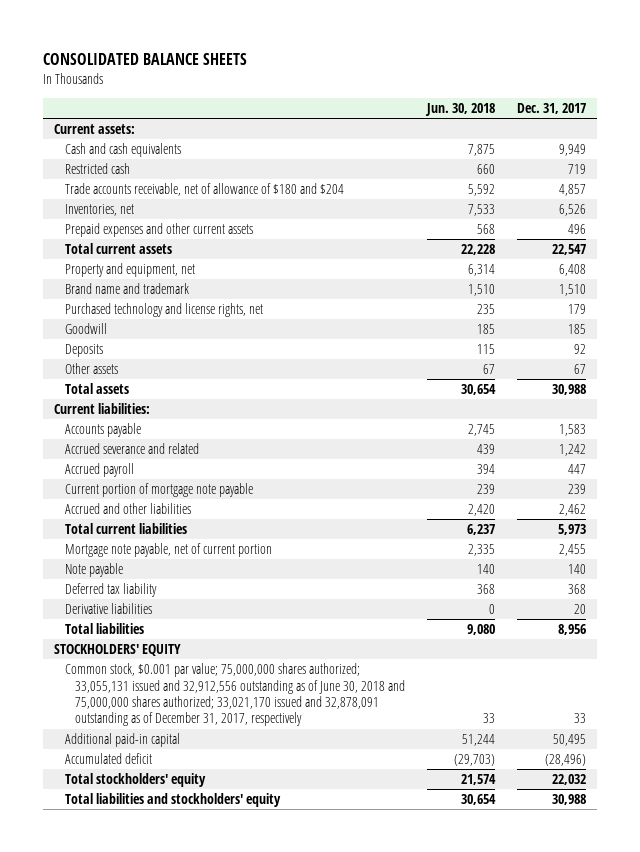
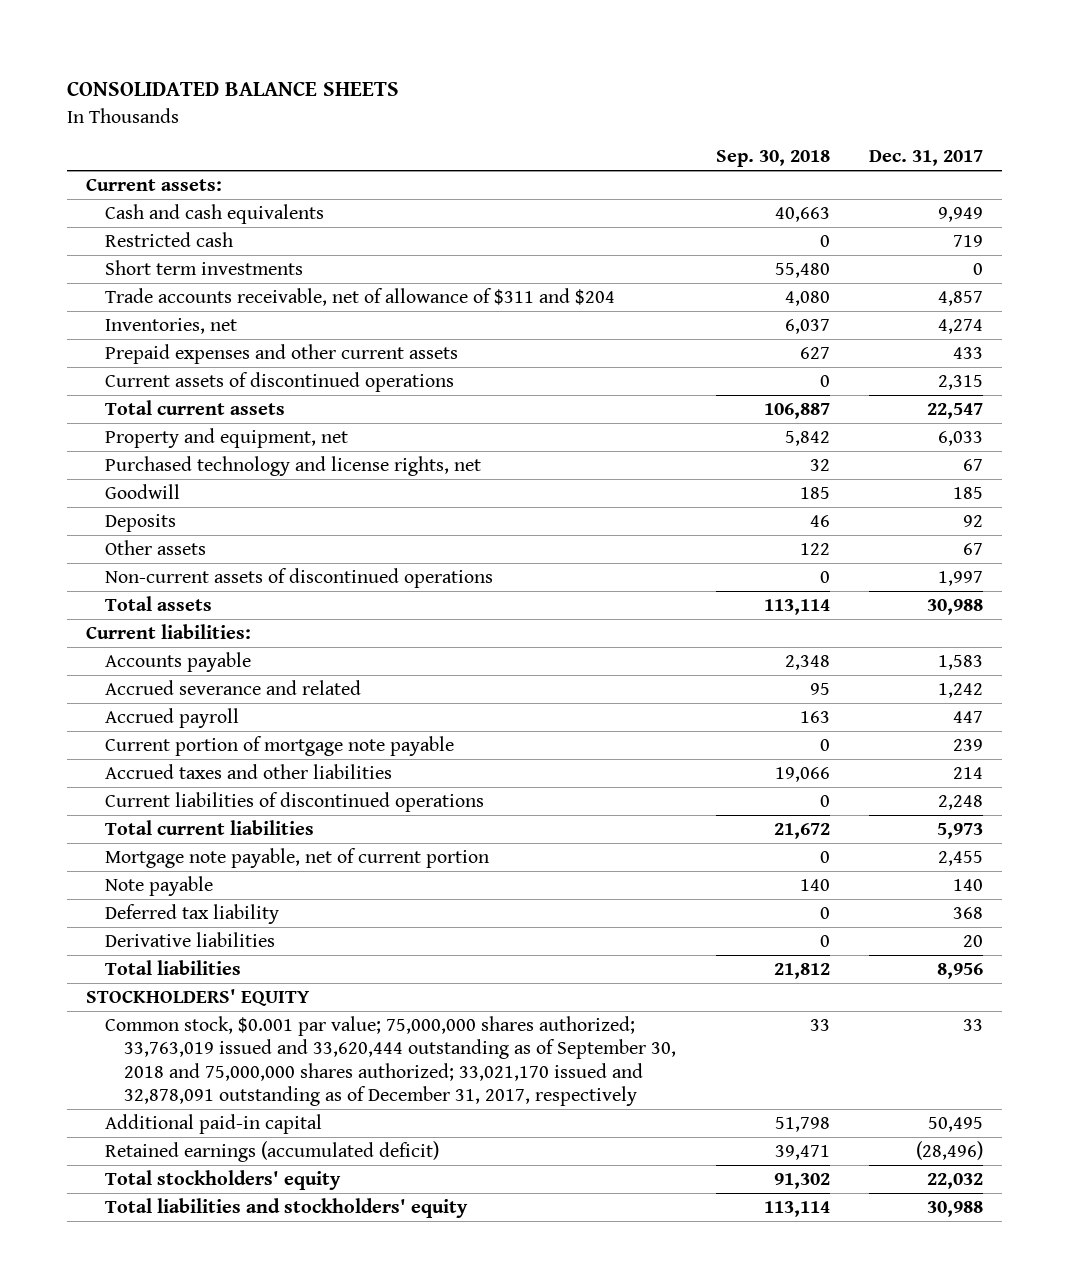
[425,103,496,117] Jun. 30, 2018 -> none
none -> [715,150,830,168] Sep. 30, 2018
none -> [105,260,304,276] Short term investments
[64,183,344,197] Trade accounts receivable, net of allowance of $180 and $204 -> [105,288,616,307] Trade accounts receivable, net of allowance of $311 and $204
[558,204,586,217] 6,526 -> [937,319,983,335] 4,274
[567,224,586,235] 496 -> [952,347,983,360] 433
none -> [105,372,455,393] Current assets of discontinued operations
[64,283,189,295] Brand name and trademark -> none
[558,264,586,277] 6,408 -> [937,431,983,447] 6,033
[567,304,586,315] 179 -> [962,459,983,472] 67
none -> [105,568,494,589] Non-current assets of discontinued operations
[64,503,191,515] Accrued and other liabilities -> [105,764,393,780] Accrued taxes and other liabilities
[558,504,586,517] 2,462 -> [952,767,983,780] 214
none -> [105,792,485,813] Current liabilities of discontinued operations
[64,663,406,727] Common stock, $0.001 par value; 75,000,000 shares authorized; 33,055,131 issued and 32,912,556 outstanding as of June 30, 2018 and 75,000,000 shares authorized; 33,021,170 issued and 32,878,091 outstanding as of December 31, 2017, respectively -> [105,1016,677,1106] Common stock, $0.001 par value; 75,000,000 shares authorized; 33,763,019 issued and 33,620,444 outstanding as of September 30, 2018 and 75,000,000 shares authorized; 33,021,170 issued and 32,878,091 outstanding as of December 31, 2017, respectively
[64,753,152,765] Accumulated deficit -> [105,1141,440,1163] Retained earnings (accumulated deficit)

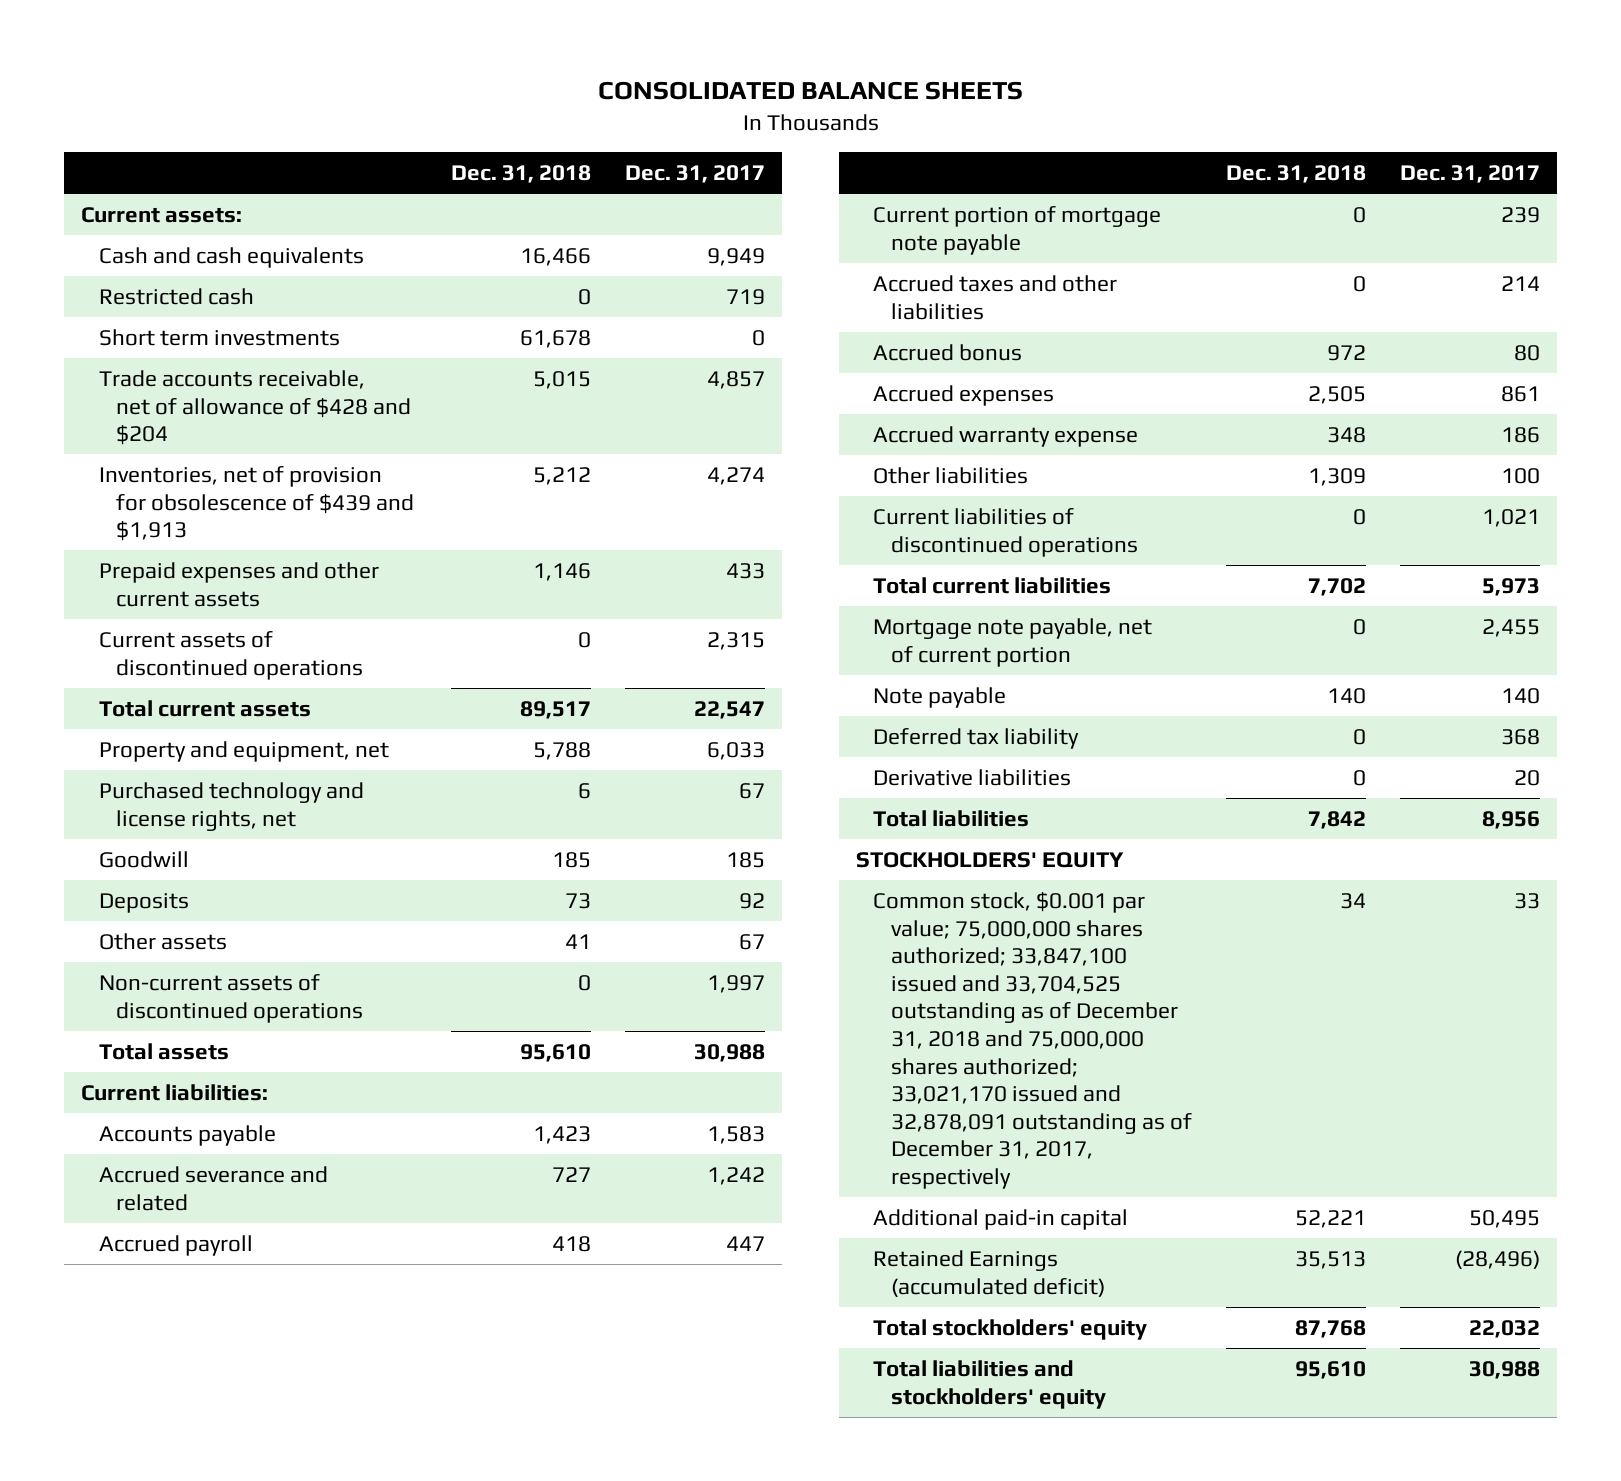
[715,150,830,168] Sep. 30, 2018 -> none
none -> [451,165,592,184] Dec. 31, 2018
[105,288,616,307] Trade accounts receivable, net of allowance of $311 and $204 -> [98,369,412,446] Trade accounts receivable, net of allowance of $428 and $204
[105,318,238,335] Inventories, net -> [98,465,415,542] Inventories, net of provision for obsolescence of $439 and $1,913
none -> [873,343,1023,361] Accrued bonus
none -> [873,384,1055,406] Accrued expenses
none -> [873,425,1139,447] Accrued warranty expense
none -> [873,466,1029,484] Other liabilities
[937,795,983,811] 2,248 -> [1481,508,1540,527] 1,021
[105,1016,677,1106] Common stock, $0.001 par value; 75,000,000 shares authorized; 33,763,019 issued and 33,620,444 outstanding as of September 30, 2018 and 75,000,000 shares authorized; 33,021,170 issued and 32,878,091 outstanding as of December 31, 2017, respectively -> [873,891,1192,1190] Common stock, $0.001 par value; 75,000,000 shares authorized; 33,847,100 issued and 33,704,525 outstanding as of December 31, 2018 and 75,000,000 shares authorized; 33,021,170 issued and 32,878,091 outstanding as of December 31, 2017, respectively
[105,1141,440,1163] Retained earnings (accumulated deficit) -> [873,1249,1105,1297] Retained Earnings (accumulated deficit)

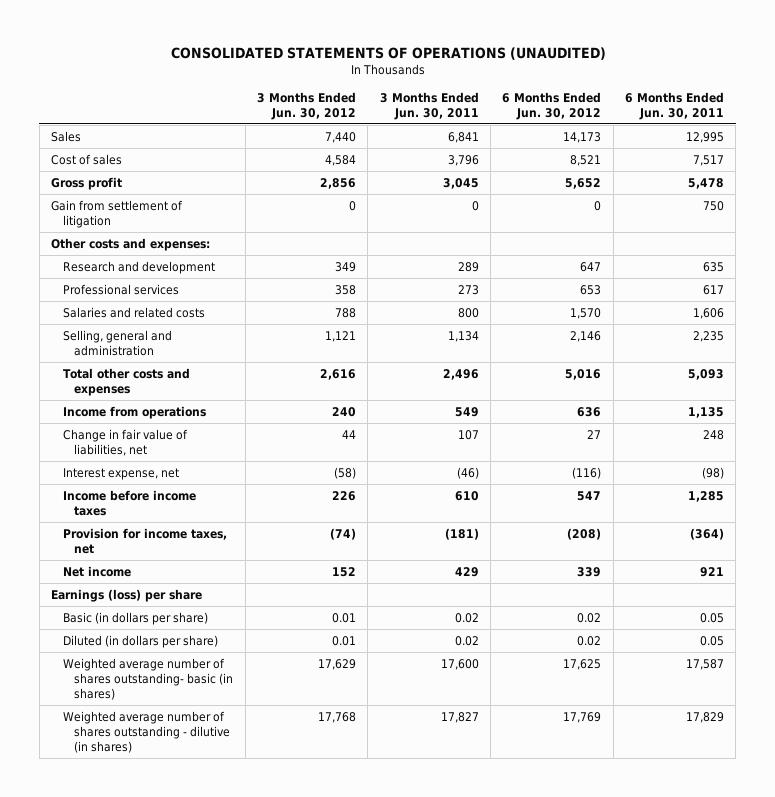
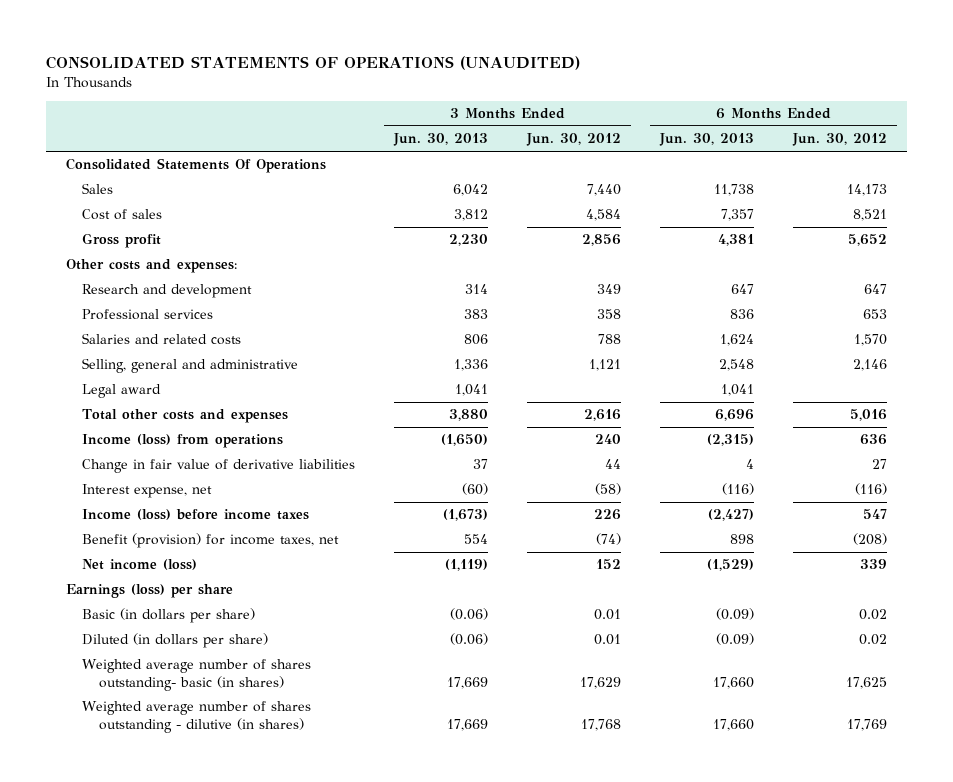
[379,91,479,120] 3 Months Ended Jun. 30, 2011 -> none
[625,91,725,120] 6 Months Ended Jun. 30, 2011 -> none
none -> [393,133,489,147] Jun. 30, 2013
none -> [659,133,755,147] Jun. 30, 2013
none -> [65,158,326,174] Consolidated Statements Of Operations
[51,199,184,228] Gain from settlement of litigation -> none
[62,329,172,356] Selling, general and administration -> [82,358,299,374] Selling, general and administrative
none -> [82,384,162,399] Legal award
[62,405,206,419] Income from operations -> [82,434,284,449] Income (loss) from operations
[62,428,188,456] Change in fair value of liabilities, net -> [82,459,356,474] Change in fair value of derivative liabilities
[62,489,196,516] Income before income taxes -> [82,509,310,521] Income (loss) before income taxes
[62,527,227,554] Provision for income taxes, net -> [82,533,340,549] Benefit (provision) for income taxes, net
[62,565,131,577] Net income -> [82,559,198,571] Net income (loss)

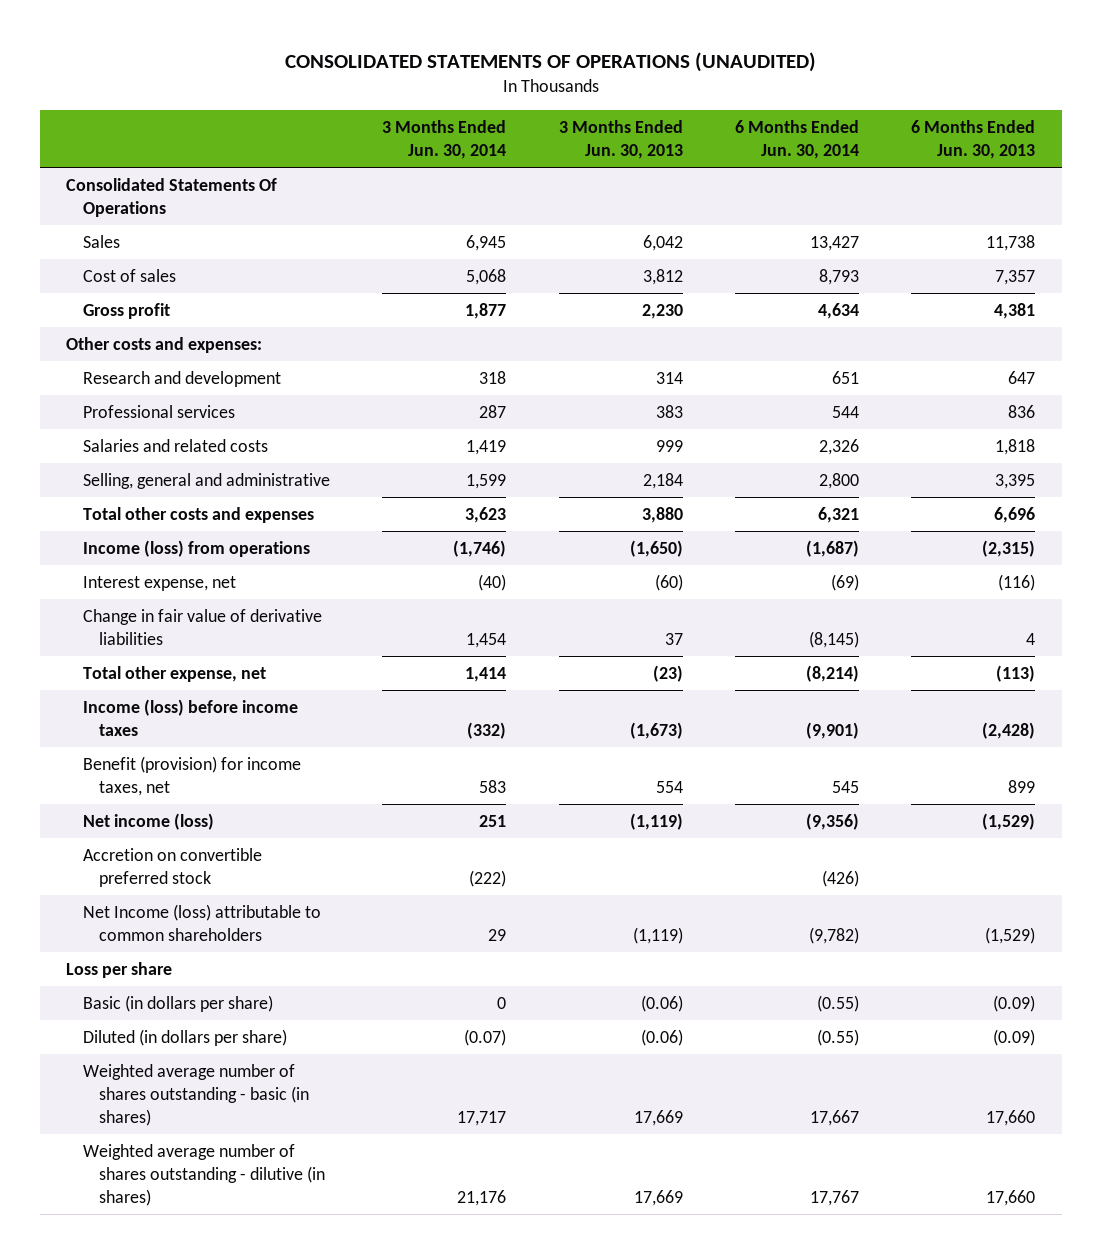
[526,133,622,147] Jun. 30, 2012 -> none
[792,133,888,147] Jun. 30, 2012 -> none
none -> [382,120,507,160] 3 Months Ended Jun. 30, 2014
none -> [735,120,860,160] 6 Months Ended Jun. 30, 2014
[82,384,162,399] Legal award -> none
[464,334,489,346] 806 -> [655,439,683,452] 999
[720,334,755,347] 1,624 -> [995,438,1036,455] 1,818
[454,359,489,372] 1,336 -> [642,472,683,489] 2,184
[719,359,755,372] 2,548 -> [995,473,1036,489] 3,395
[82,459,356,474] Change in fair value of derivative liabilities -> [82,608,322,645] Change in fair value of derivative liabilities
none -> [82,665,266,682] Total other expense, net
[708,509,755,522] (2,427) -> [982,721,1036,739] (2,428)
[730,534,755,545] 898 -> [1008,779,1036,793] 899
none -> [82,847,262,887] Accretion on convertible preferred stock
none -> [82,903,321,941] Net Income (loss) attributable to common shareholders
[65,584,233,599] Earnings (loss) per share -> [66,961,173,978] Loss per share
[82,659,312,691] Weighted average number of shares outstanding- basic (in shares) -> [82,1063,310,1127] Weighted average number of shares outstanding - basic (in shares)

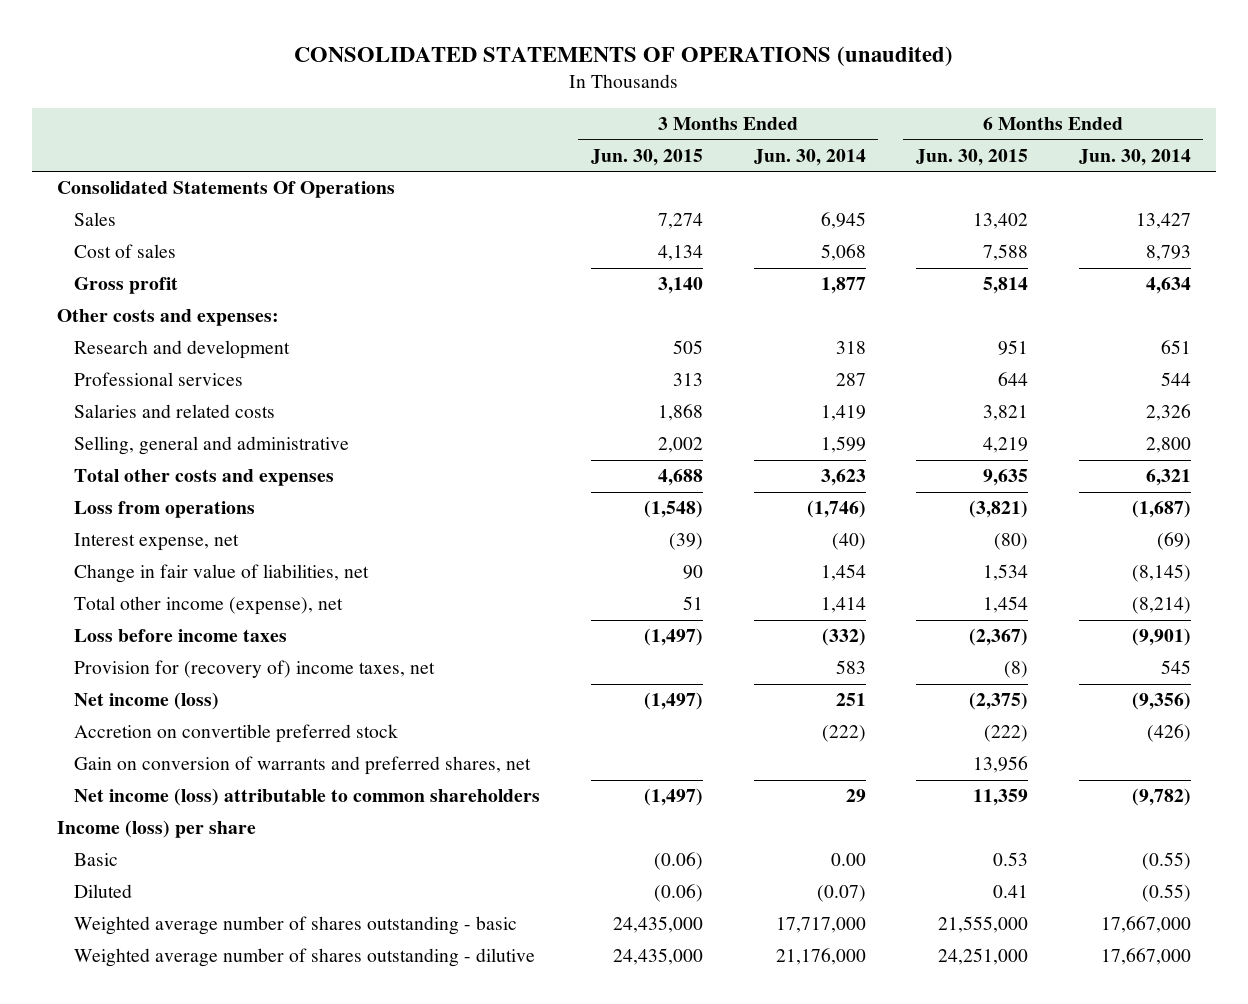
[284,51,816,72] CONSOLIDATED STATEMENTS OF OPERATIONS (UNAUDITED) -> [293,46,953,67] CONSOLIDATED STATEMENTS OF OPERATIONS (unaudited)
[558,120,683,160] 3 Months Ended Jun. 30, 2013 -> none
[911,120,1036,160] 6 Months Ended Jun. 30, 2013 -> none
none -> [590,148,703,166] Jun. 30, 2015
none -> [916,148,1029,166] Jun. 30, 2015
[82,539,310,557] Income (loss) from operations -> [74,501,256,519] Loss from operations
[82,608,322,645] Change in fair value of derivative liabilities -> [74,564,370,584] Change in fair value of liabilities, net
[82,665,266,682] Total other expense, net -> [74,596,344,616] Total other income (expense), net
[82,698,298,736] Income (loss) before income taxes -> [74,629,288,643] Loss before income taxes
[82,755,301,796] Benefit (provision) for income taxes, net -> [74,660,436,679] Provision for (recovery of) income taxes, net
none -> [74,756,532,776] Gain on conversion of warrants and preferred shares, net
[82,903,321,941] Net Income (loss) attributable to common shareholders -> [74,788,541,807] Net income (loss) attributable to common shareholders
[66,961,173,978] Loss per share -> [57,820,257,839] Income (loss) per share
[82,994,273,1012] Basic (in dollars per share) -> [74,853,119,867] Basic
[497,996,507,1009] 0 -> [830,853,866,867] 0.00
[82,1028,287,1046] Diluted (in dollars per share) -> [74,884,133,899] Diluted
[82,1063,310,1127] Weighted average number of shares outstanding - basic (in shares) -> [74,916,518,936] Weighted average number of shares outstanding - basic
[457,1111,507,1127] 17,717 -> [775,917,866,934] 17,717,000
[810,1110,860,1127] 17,667 -> [1100,916,1191,934] 17,667,000
[82,1143,326,1207] Weighted average number of shares outstanding - dilutive (in shares) -> [74,948,536,968] Weighted average number of shares outstanding - dilutive
[457,1190,507,1207] 21,176 -> [775,948,866,966] 21,176,000
[810,1190,860,1207] 17,767 -> [1100,948,1191,966] 17,667,000

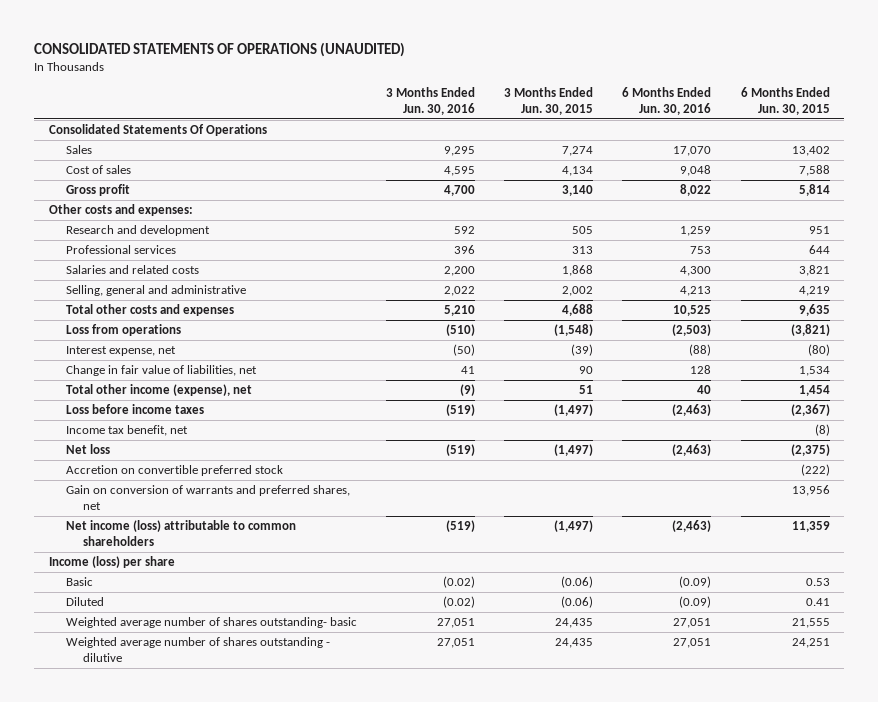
[293,46,953,67] CONSOLIDATED STATEMENTS OF OPERATIONS (unaudited) -> [34,41,406,57] CONSOLIDATED STATEMENTS OF OPERATIONS (UNAUDITED)
[753,148,866,166] Jun. 30, 2014 -> none
[1078,148,1191,166] Jun. 30, 2014 -> none
none -> [385,87,475,115] 3 Months Ended Jun. 30, 2016
none -> [622,87,712,115] 6 Months Ended Jun. 30, 2016
[74,660,436,679] Provision for (recovery of) income taxes, net -> [65,425,188,437] Income tax benefit, net
[74,692,220,711] Net income (loss) -> [65,444,110,455] Net loss
[74,916,518,936] Weighted average number of shares outstanding - basic -> [65,617,357,629] Weighted average number of shares outstanding- basic
[612,916,703,934] 24,435,000 -> [555,618,594,629] 24,435
[938,916,1029,934] 21,555,000 -> [791,618,830,629] 21,555
[612,948,703,966] 24,435,000 -> [555,638,594,649] 24,435
[938,948,1029,966] 24,251,000 -> [791,638,830,649] 24,251

